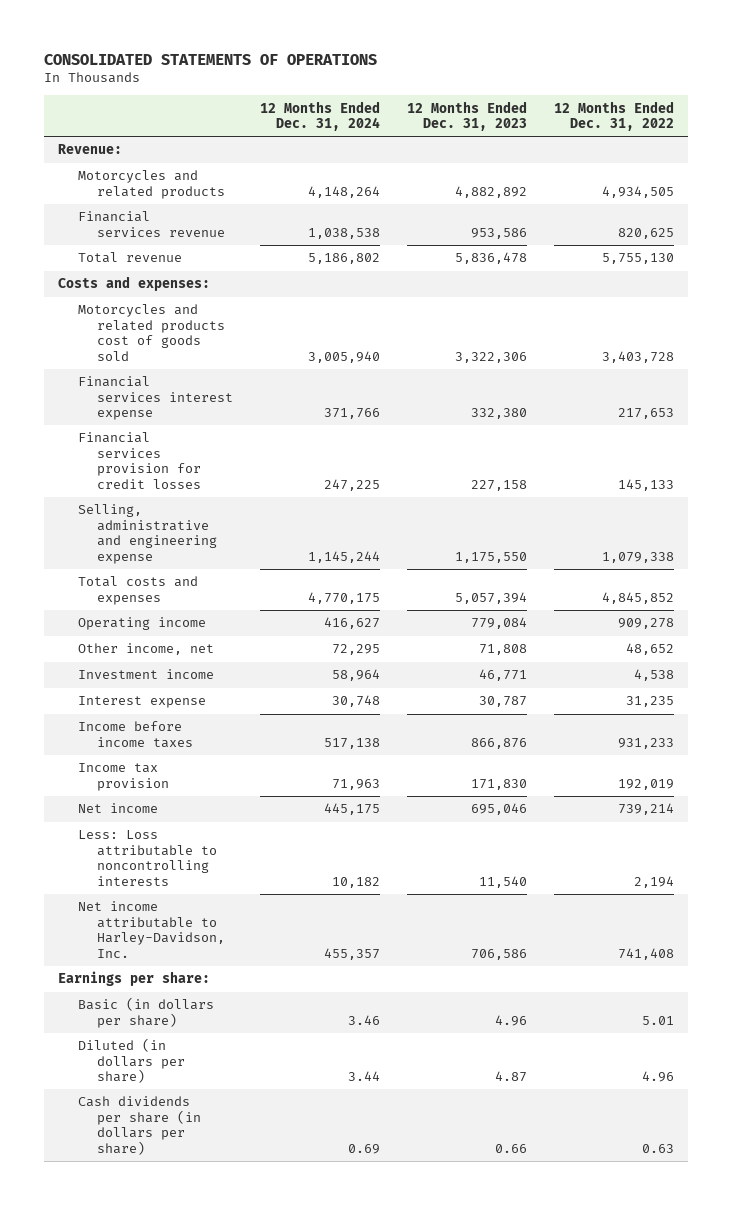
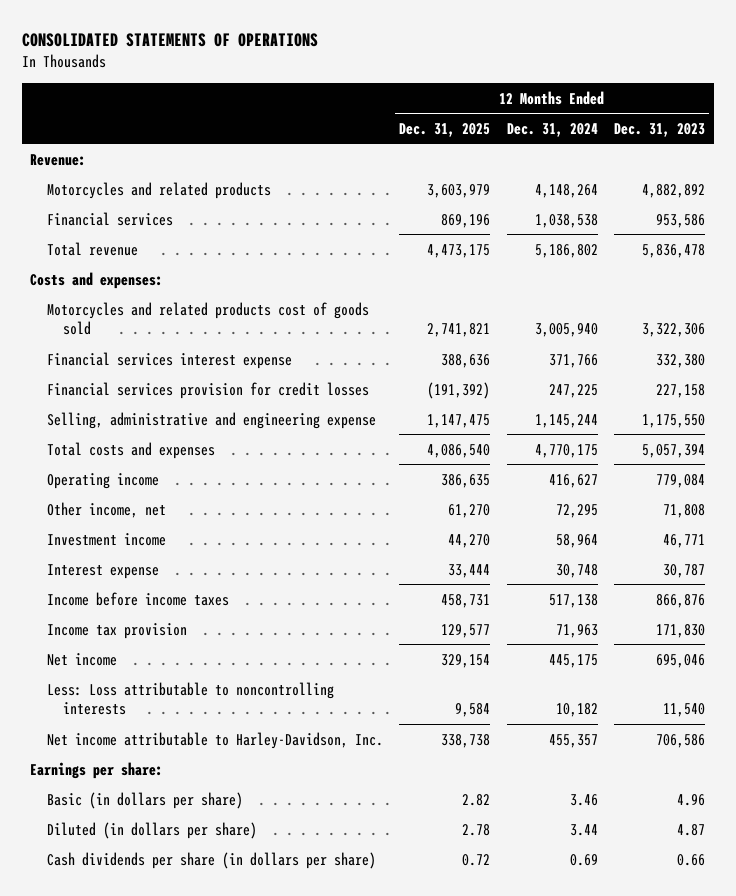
[554,100,675,132] 12 Months Ended Dec. 31, 2022 -> none
none -> [399,122,491,137] Dec. 31, 2025
[77,211,226,237] Financial services revenue -> [46,211,173,226] Financial services

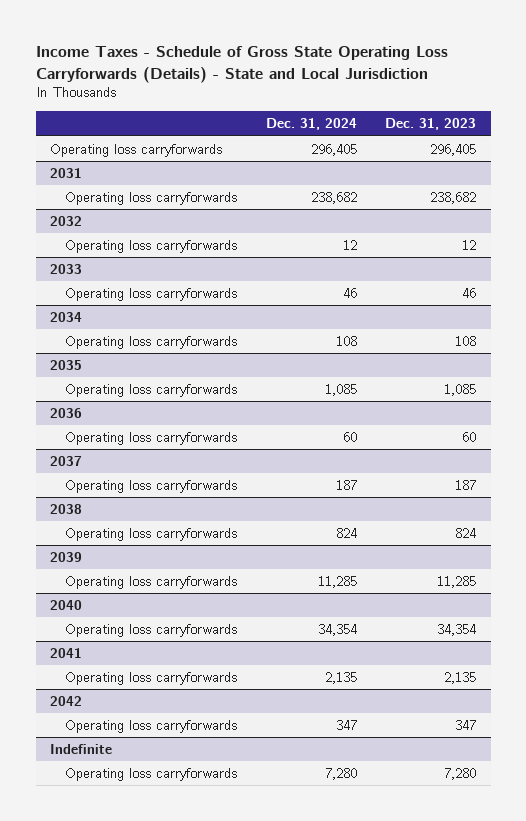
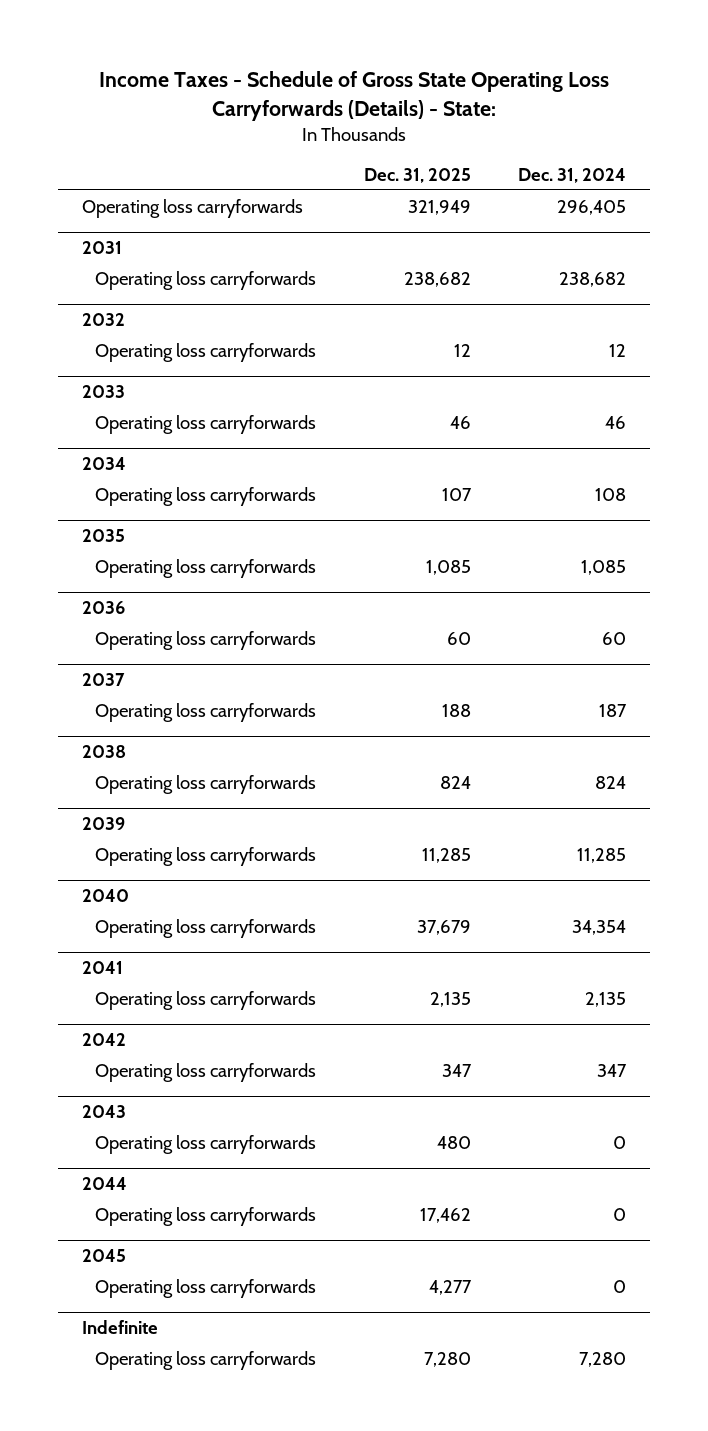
[35,46,448,83] Income Taxes - Schedule of Gross State Operating Loss Carryforwards (Details) - State and Local Jurisdiction -> [99,70,610,121] Income Taxes - Schedule of Gross State Operating Loss Carryforwards (Details) - State:
[385,118,477,131] Dec. 31, 2023 -> none
none -> [363,167,471,183] Dec. 31, 2025
none -> [81,1105,126,1119] 2043
none -> [95,1134,317,1154] Operating loss carryforwards
none -> [81,1177,127,1191] 2044
none -> [95,1206,317,1226] Operating loss carryforwards
none -> [81,1249,126,1263] 2045
none -> [95,1278,317,1298] Operating loss carryforwards

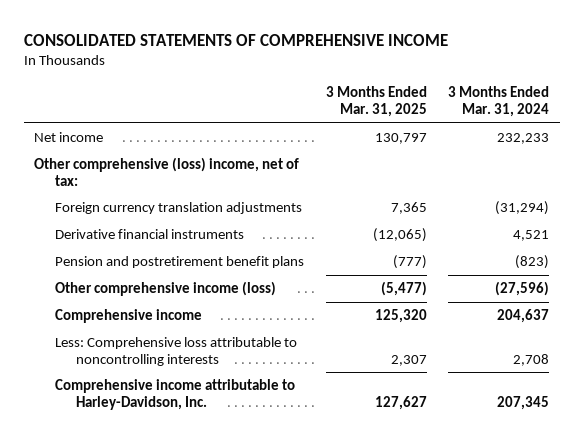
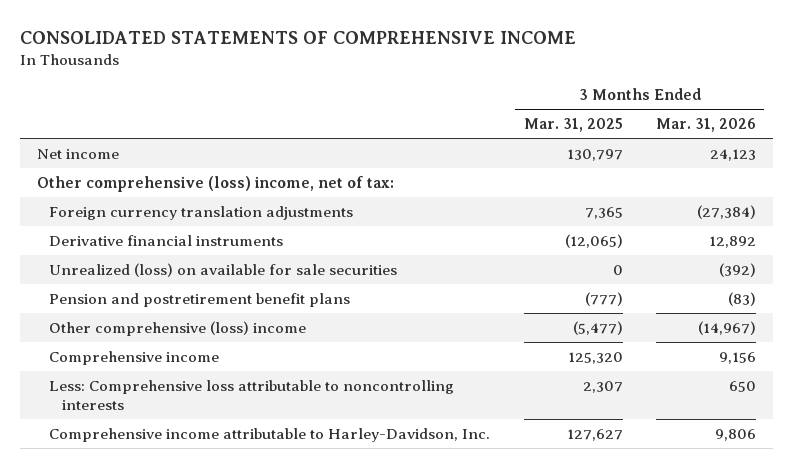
[448,86,550,117] 3 Months Ended Mar. 31, 2024 -> none
none -> [656,118,757,133] Mar. 31, 2026
none -> [49,262,398,277] Unrealized (loss) on available for sale securities
[55,280,277,296] Other comprehensive income (loss) -> [49,320,307,336] Other comprehensive (loss) income

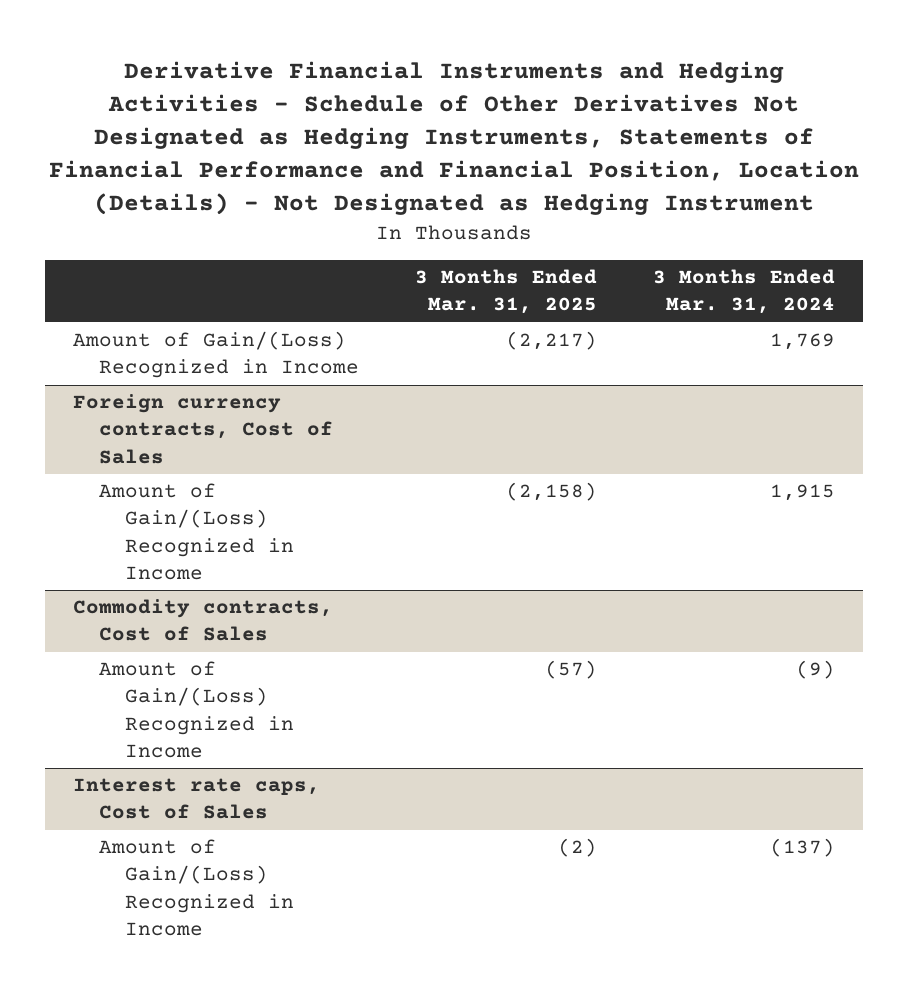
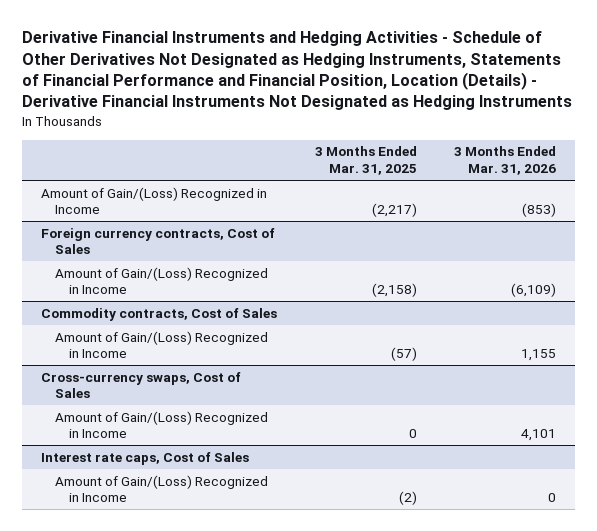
[49,61,860,216] Derivative Financial Instruments and Hedging Activities - Schedule of Other Derivatives Not Designated as Hedging Instruments, Statements of Financial Performance and Financial Position, Location (Details) - Not Designated as Hedging Instrument -> [22,31,573,111] Derivative Financial Instruments and Hedging Activities - Schedule of Other Derivatives Not Designated as Hedging Instruments, Statements of Financial Performance and Financial Position, Location (Details) - Derivative Financial Instruments Not Designated as Hedging Instruments
[652,269,835,315] 3 Months Ended Mar. 31, 2024 -> none
none -> [454,146,557,176] 3 Months Ended Mar. 31, 2026
none -> [40,371,241,399] Cross-currency swaps, Cost of Sales
none -> [54,410,268,439] Amount of Gain/(Loss) Recognized in Income

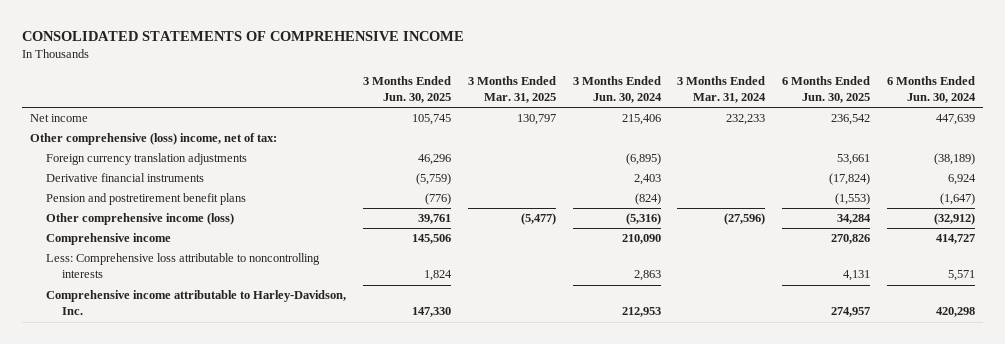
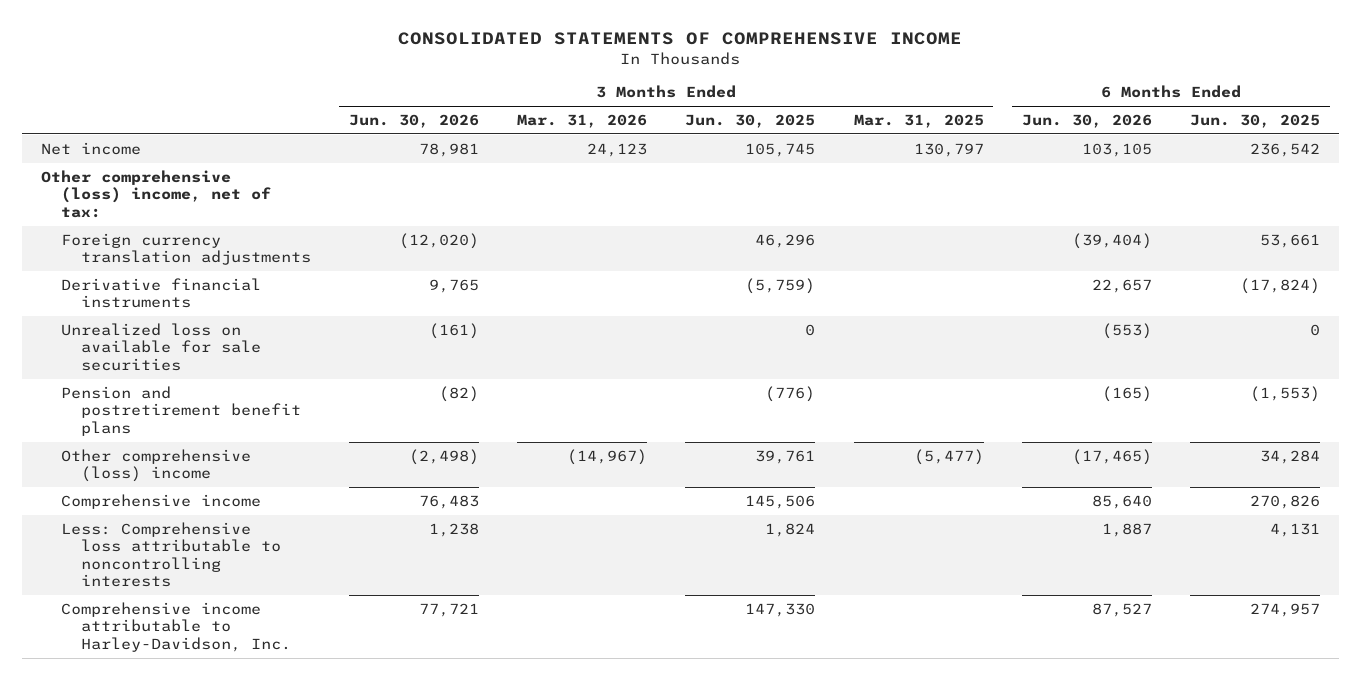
[572,75,662,103] 3 Months Ended Jun. 30, 2024 -> none
[677,75,767,103] 3 Months Ended Mar. 31, 2024 -> none
[886,75,976,103] 6 Months Ended Jun. 30, 2024 -> none
none -> [348,114,479,129] Jun. 30, 2026
none -> [517,114,648,129] Mar. 31, 2026
none -> [1021,114,1152,129] Jun. 30, 2026
none -> [60,322,261,371] Unrealized loss on available for sale securities
[46,213,235,226] Other comprehensive income (loss) -> [60,448,251,483] Other comprehensive (loss) income

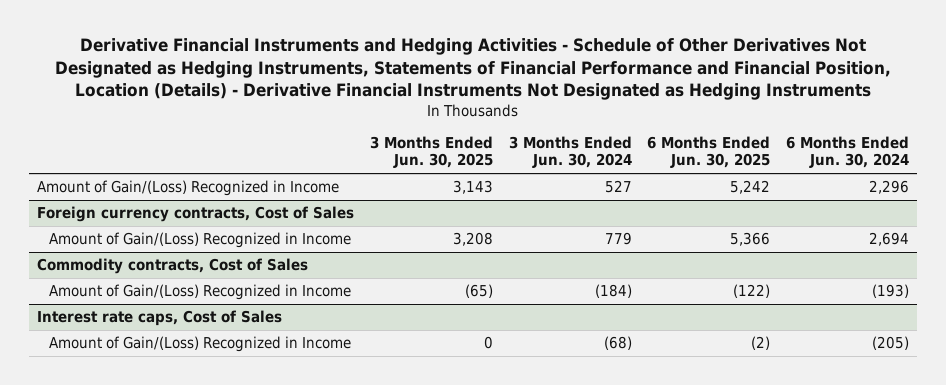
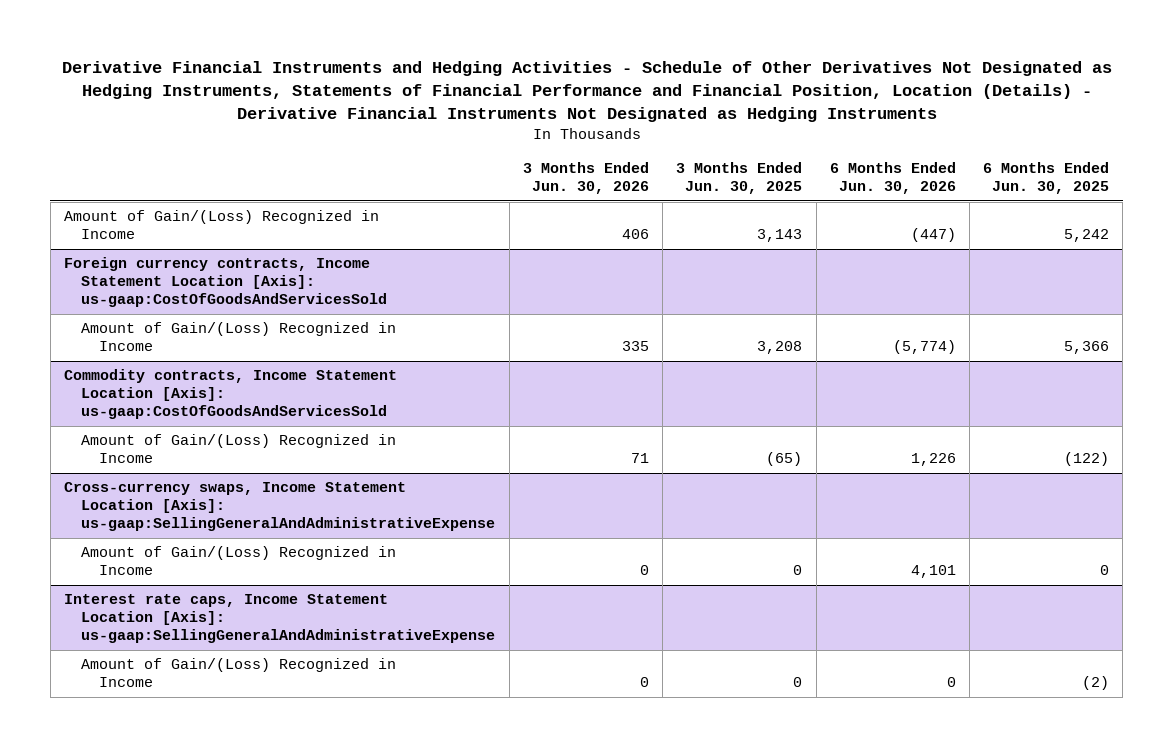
[508,136,632,169] 3 Months Ended Jun. 30, 2024 -> none
[786,136,910,169] 6 Months Ended Jun. 30, 2024 -> none
none -> [522,162,649,195] 3 Months Ended Jun. 30, 2026
none -> [829,162,956,195] 6 Months Ended Jun. 30, 2026
[36,206,354,223] Foreign currency contracts, Cost of Sales -> none
none -> [63,257,388,308] Foreign currency contracts, Income Statement Location [Axis]: us-gaap:CostOfGoodsAndServicesSold
[36,258,308,275] Commodity contracts, Cost of Sales -> none
none -> [63,369,397,420] Commodity contracts, Income Statement Location [Axis]: us-gaap:CostOfGoodsAndServicesSold
[36,310,282,327] Interest rate caps, Cost of Sales -> none
none -> [63,482,496,532] Cross-currency swaps, Income Statement Location [Axis]: us-gaap:SellingGeneralAndAdministrativeExpense
none -> [81,546,397,576] Amount of Gain/(Loss) Recognized in Income
none -> [63,594,496,644] Interest rate caps, Income Statement Location [Axis]: us-gaap:SellingGeneralAndAdministrativeExpense

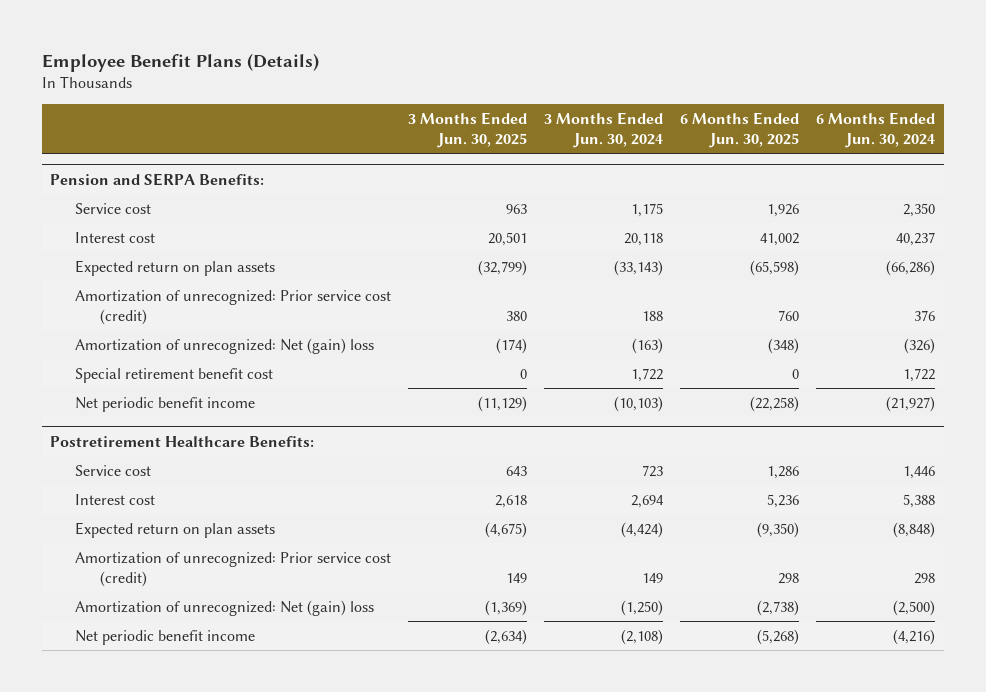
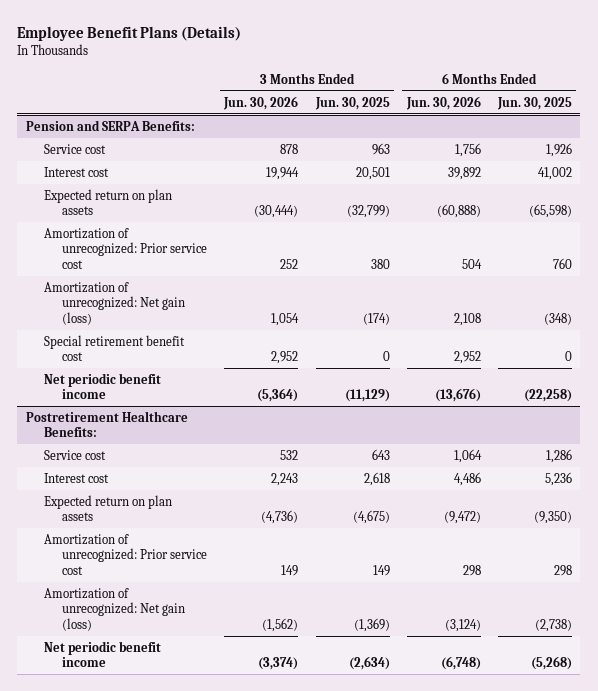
[544,112,664,149] 3 Months Ended Jun. 30, 2024 -> none
[816,112,936,149] 6 Months Ended Jun. 30, 2024 -> none
none -> [223,95,299,110] Jun. 30, 2026
none -> [405,95,481,110] Jun. 30, 2026
[75,289,392,325] Amortization of unrecognized: Prior service cost (credit) -> [44,227,208,269] Amortization of unrecognized: Prior service cost
[75,337,375,354] Amortization of unrecognized: Net (gain) loss -> [44,281,186,325] Amortization of unrecognized: Net gain (loss)
[75,551,392,587] Amortization of unrecognized: Prior service cost (credit) -> [44,533,208,575] Amortization of unrecognized: Prior service cost
[75,599,375,616] Amortization of unrecognized: Net (gain) loss -> [44,587,186,631] Amortization of unrecognized: Net gain (loss)

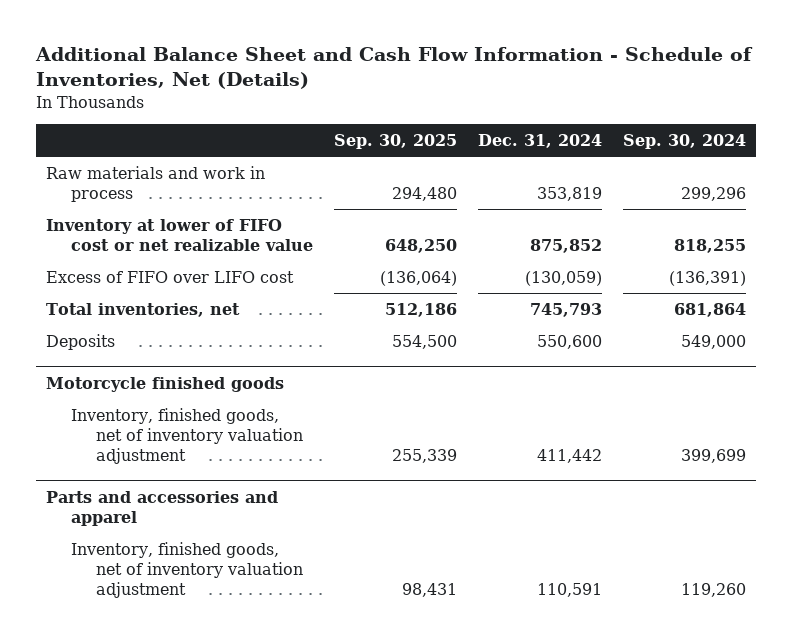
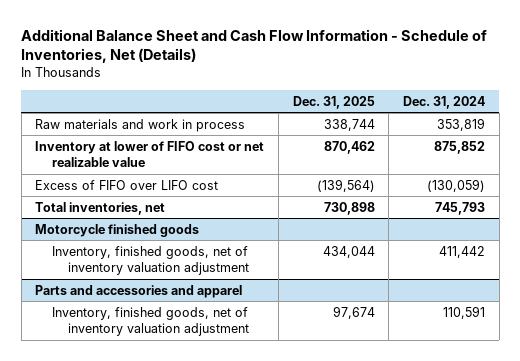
[333,133,457,149] Sep. 30, 2025 -> none
[622,133,746,149] Sep. 30, 2024 -> none
none -> [292,95,375,109] Dec. 31, 2025
[46,334,116,351] Deposits -> none

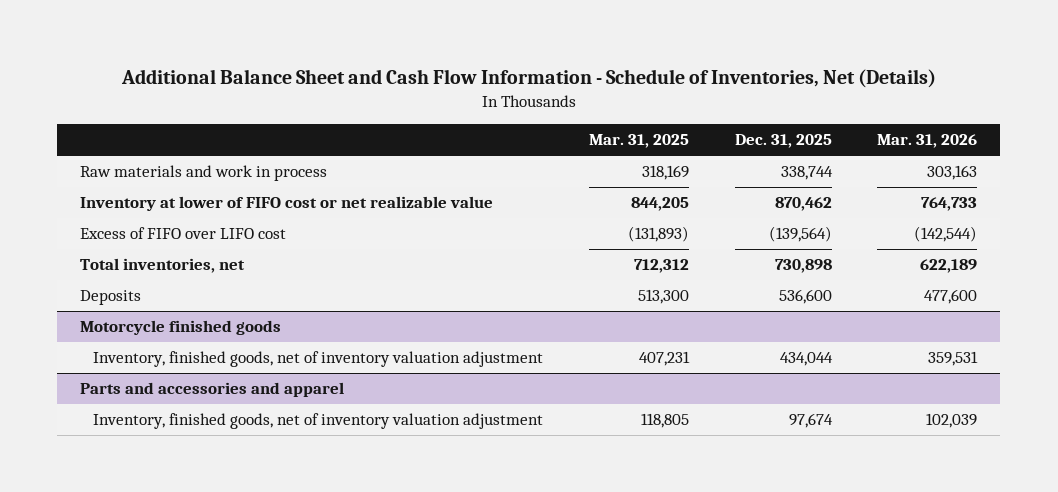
[402,95,485,109] Dec. 31, 2024 -> none
none -> [588,134,689,149] Mar. 31, 2025
none -> [877,134,978,149] Mar. 31, 2026
none -> [80,290,142,306] Deposits

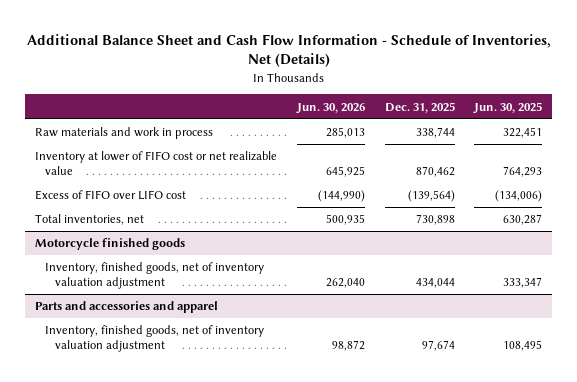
[588,134,689,149] Mar. 31, 2025 -> none
[877,134,978,149] Mar. 31, 2026 -> none
none -> [295,102,365,114] Jun. 30, 2026
none -> [473,101,543,114] Jun. 30, 2025
[80,290,142,306] Deposits -> none

